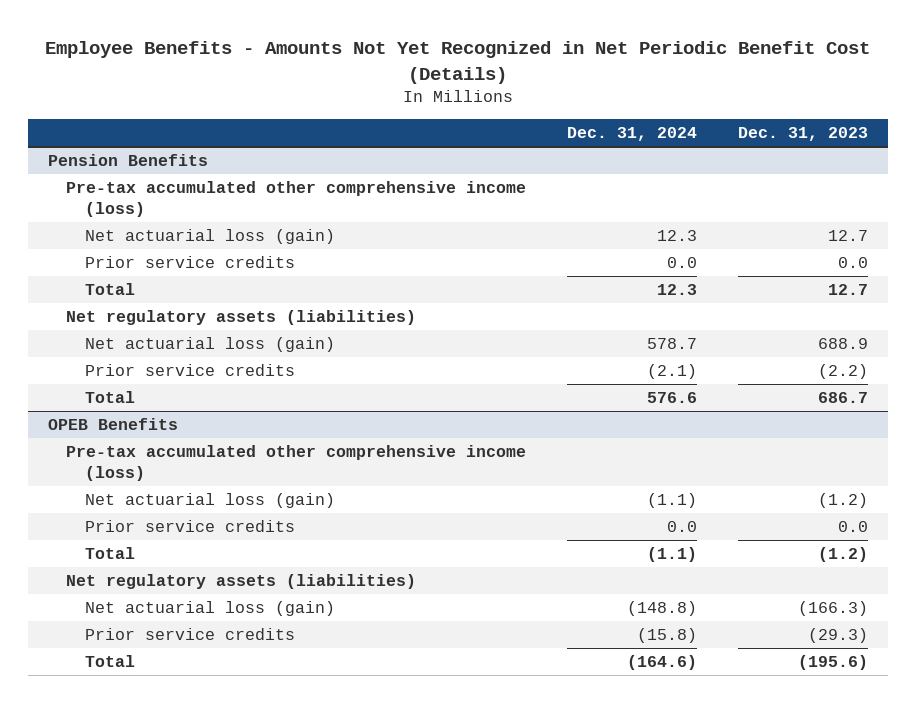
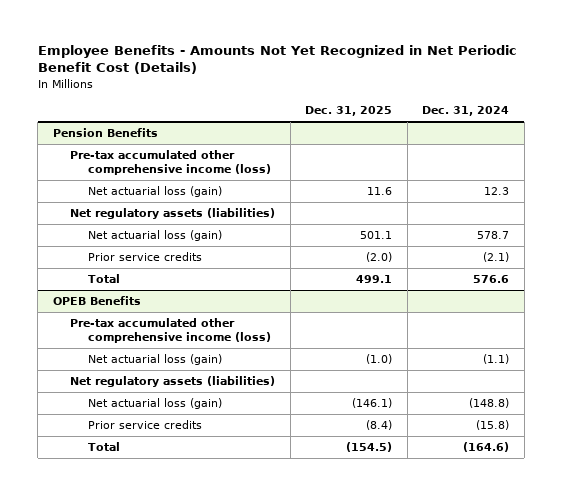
[737,127,868,142] Dec. 31, 2023 -> none
none -> [305,106,393,117] Dec. 31, 2025
[84,256,295,269] Prior service credits -> none
[84,283,135,296] Total -> none
[84,520,295,533] Prior service credits -> none
[84,547,135,560] Total -> none

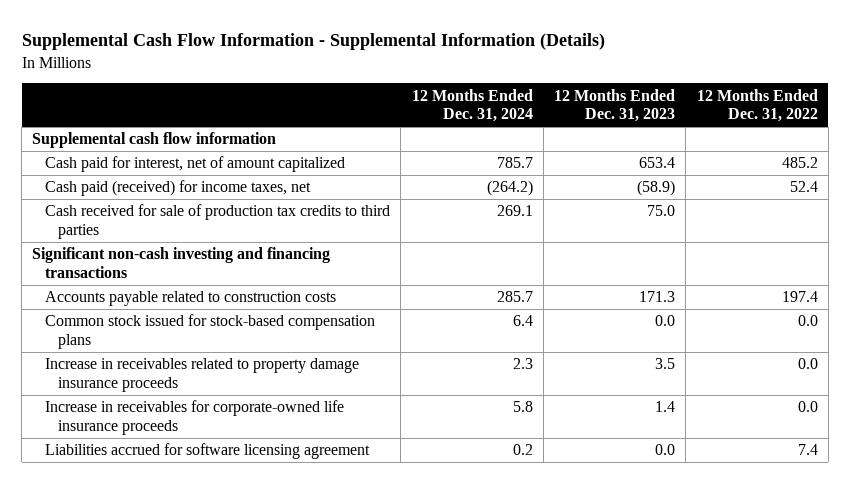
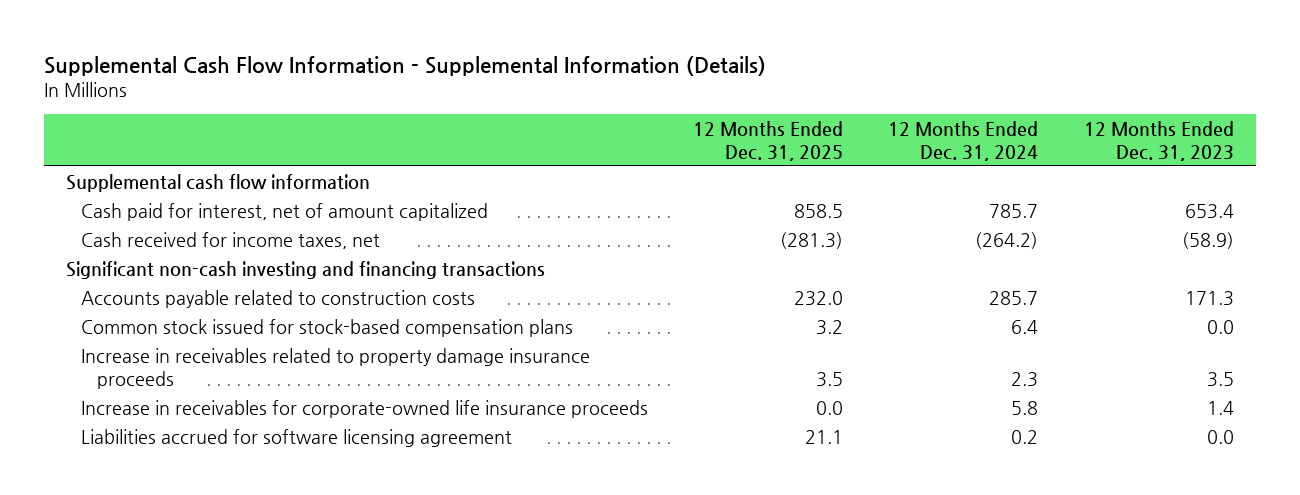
[696,88,818,123] 12 Months Ended Dec. 31, 2022 -> none
none -> [693,120,844,161] 12 Months Ended Dec. 31, 2025
[45,204,391,239] Cash received for sale of production tax credits to third parties -> none
[45,180,312,197] Cash paid (received) for income taxes, net -> [81,231,381,249] Cash received for income taxes, net

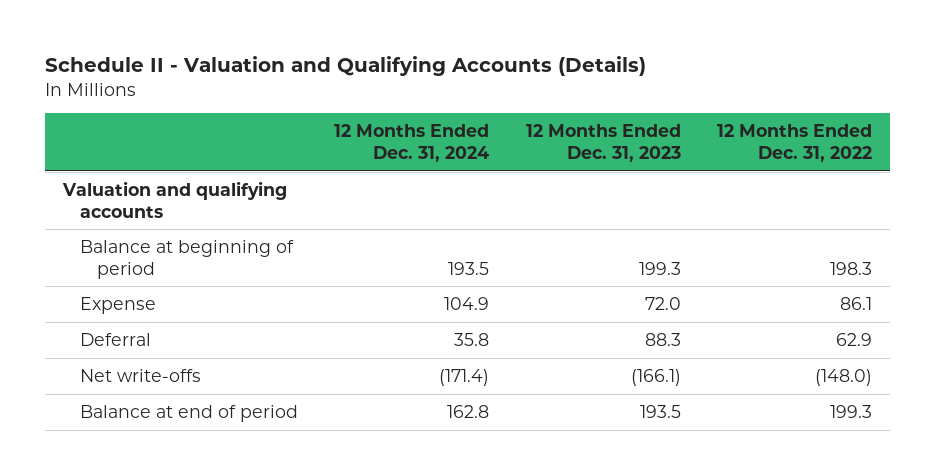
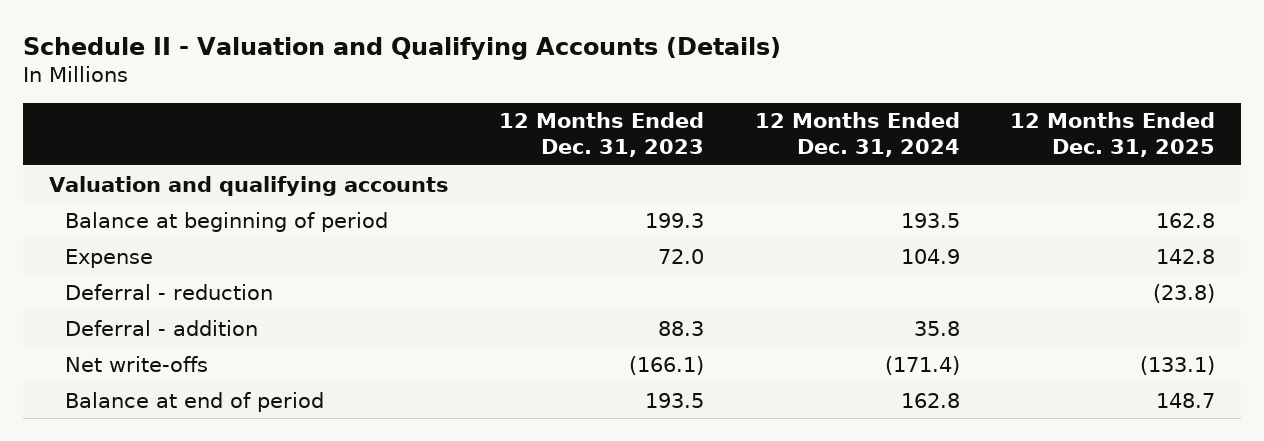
[716,124,872,163] 12 Months Ended Dec. 31, 2022 -> none
none -> [1010,112,1216,158] 12 Months Ended Dec. 31, 2025
none -> [64,283,273,300] Deferral - reduction
[79,332,151,346] Deferral -> [64,319,258,336] Deferral - addition

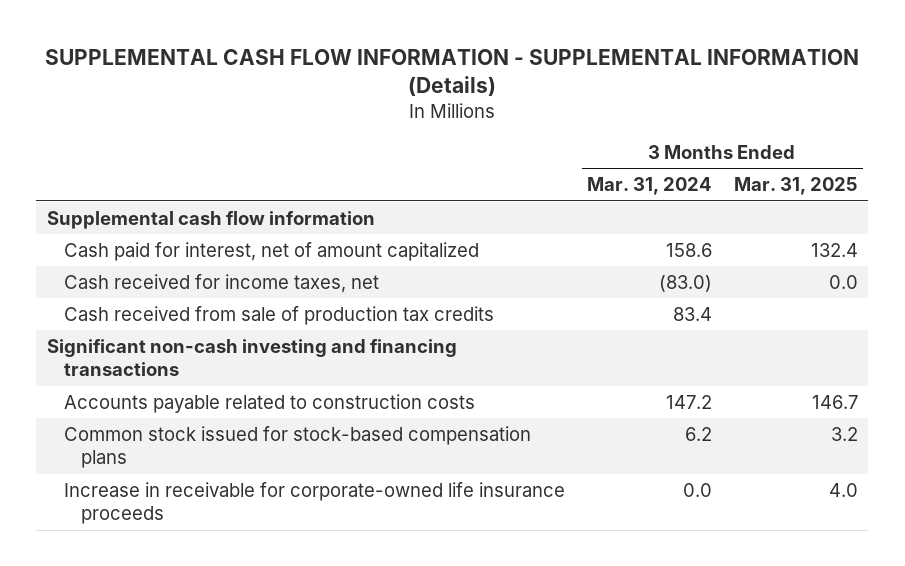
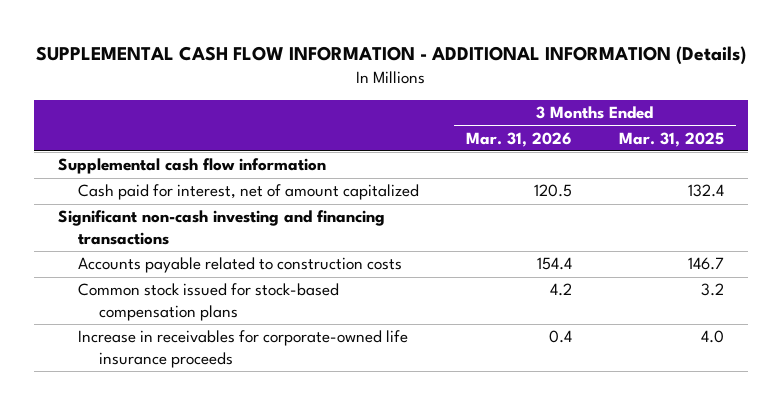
[45,48,860,97] SUPPLEMENTAL CASH FLOW INFORMATION - SUPPLEMENTAL INFORMATION (Details) -> [35,46,746,66] SUPPLEMENTAL CASH FLOW INFORMATION - ADDITIONAL INFORMATION (Details)
[587,177,713,196] Mar. 31, 2024 -> none
none -> [466,131,573,147] Mar. 31, 2026
[64,273,380,293] Cash received for income taxes, net -> none
[64,305,495,325] Cash received from sale of production tax credits -> none
[64,481,566,525] Increase in receivable for corporate-owned life insurance proceeds -> [78,330,409,368] Increase in receivables for corporate-owned life insurance proceeds

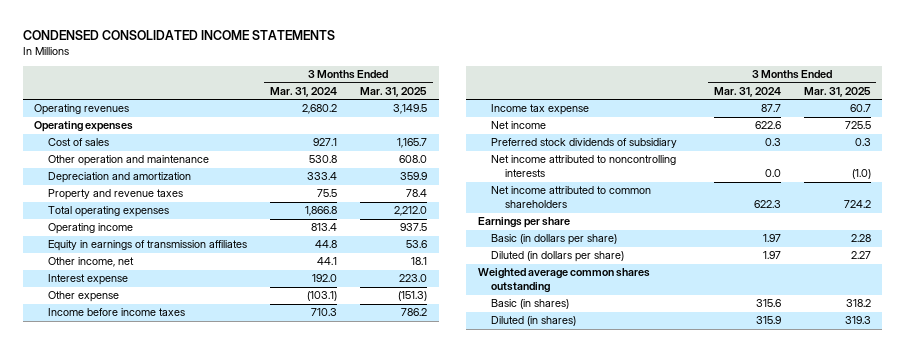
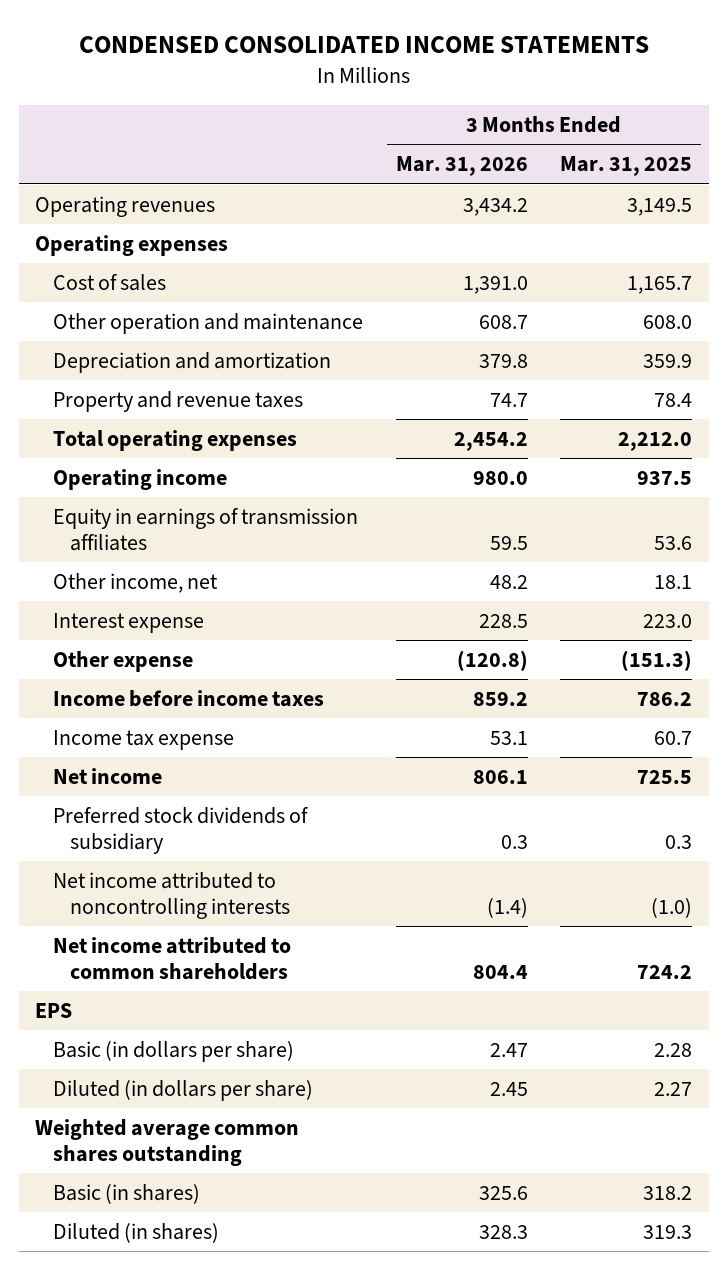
[269,87,337,98] Mar. 31, 2024 -> none
none -> [395,156,528,177] Mar. 31, 2026
[477,217,570,229] Earnings per share -> [35,1002,73,1018] EPS

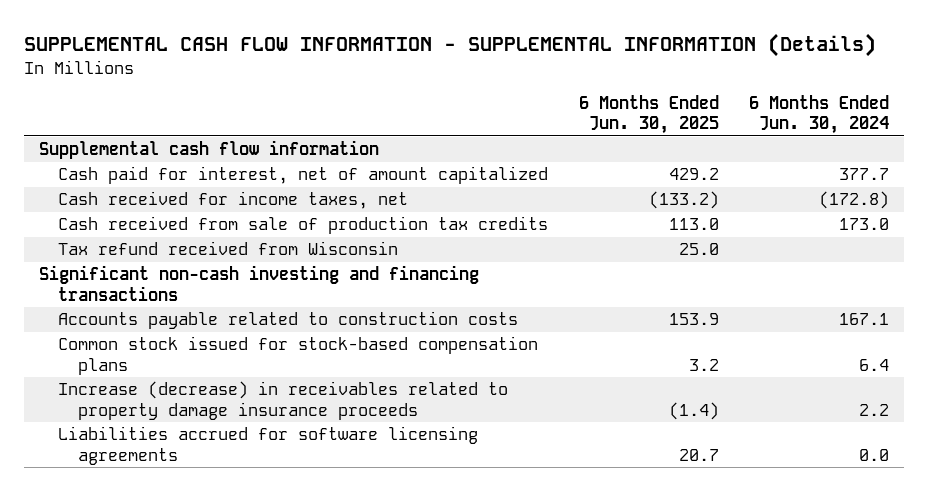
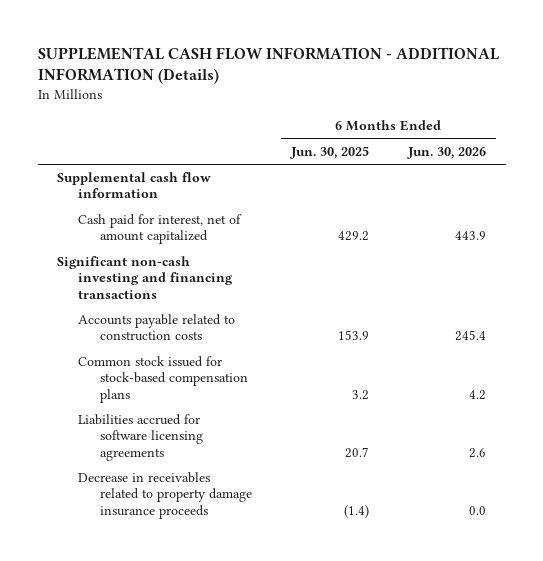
[24,32,877,57] SUPPLEMENTAL CASH FLOW INFORMATION - SUPPLEMENTAL INFORMATION (Details) -> [37,46,499,85] SUPPLEMENTAL CASH FLOW INFORMATION - ADDITIONAL INFORMATION (Details)
[748,95,889,135] 6 Months Ended Jun. 30, 2024 -> none
none -> [406,146,486,159] Jun. 30, 2026
[58,191,409,210] Cash received for income taxes, net -> none
[58,216,549,235] Cash received from sale of production tax credits -> none
[58,241,399,256] Tax refund received from Wisconsin -> none
[58,381,509,420] Increase (decrease) in receivables related to property damage insurance proceeds -> none
none -> [78,472,252,519] Decrease in receivables related to property damage insurance proceeds

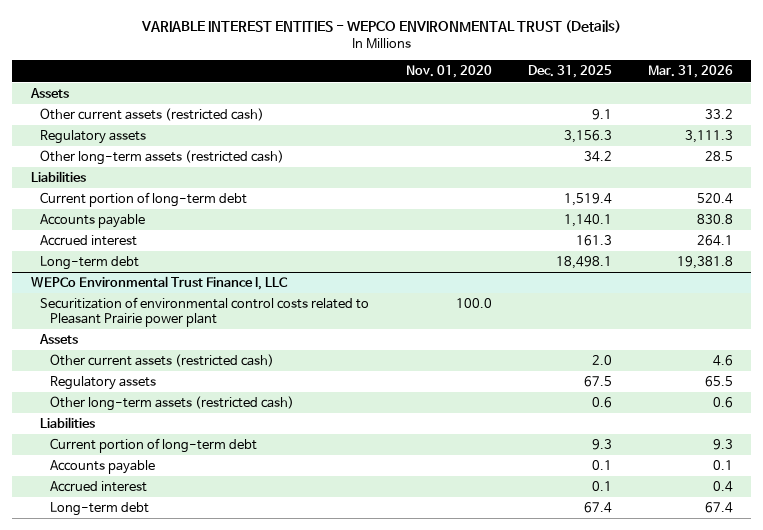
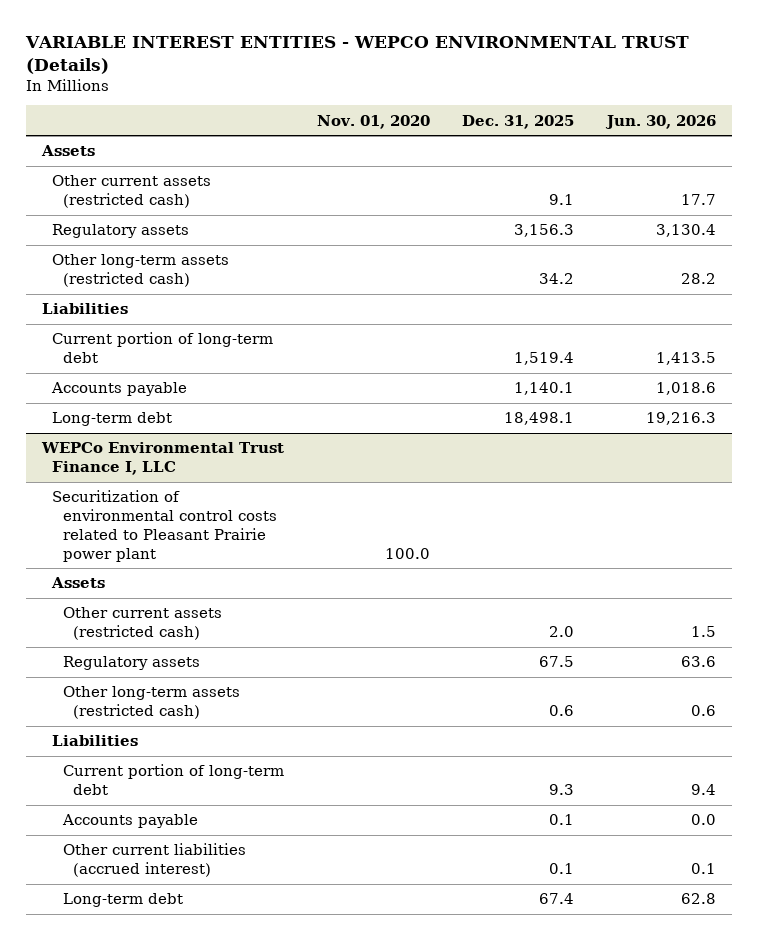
[647,65,733,79] Mar. 31, 2026 -> none
none -> [604,114,716,129] Jun. 30, 2026
[40,235,138,247] Accrued interest -> none
[50,481,148,493] Accrued interest -> [62,843,246,878] Other current liabilities (accrued interest)

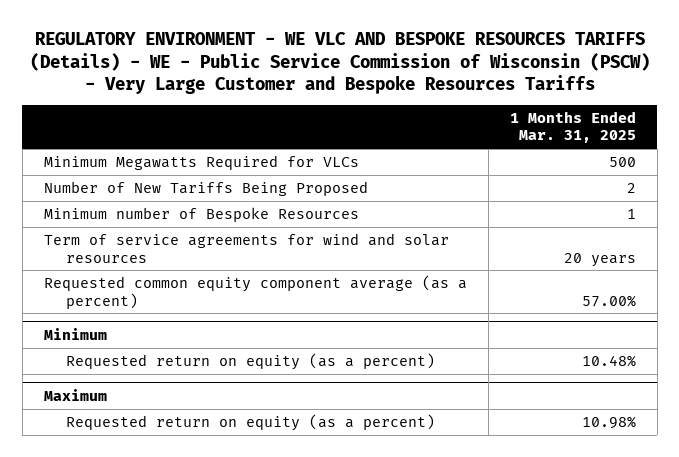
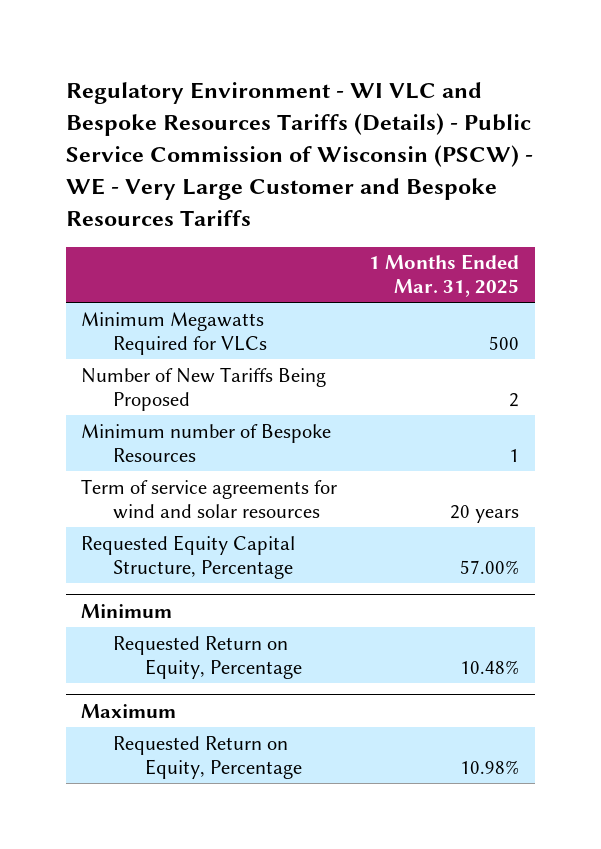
[29,31,650,95] REGULATORY ENVIRONMENT - WE VLC AND BESPOKE RESOURCES TARIFFS (Details) - WE - Public Service Commission of Wisconsin (PSCW) - Very Large Customer and Bespoke Resources Tariffs -> [65,81,533,226] Regulatory Environment - WI VLC and Bespoke Resources Tariffs (Details) - Public Service Commission of Wisconsin (PSCW) - WE - Very Large Customer and Bespoke Resources Tariffs
[43,275,467,309] Requested common equity component average (as a percent) -> [81,534,296,579] Requested Equity Capital Structure, Percentage
[65,353,435,371] Requested return on equity (as a percent) -> [113,635,302,679] Requested Return on Equity, Percentage
[65,414,435,432] Requested return on equity (as a percent) -> [113,735,302,779] Requested Return on Equity, Percentage

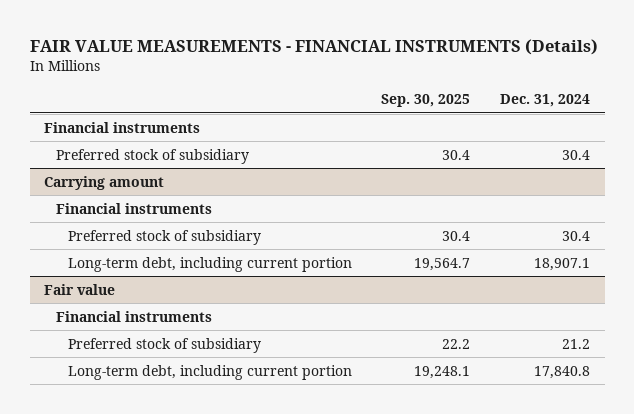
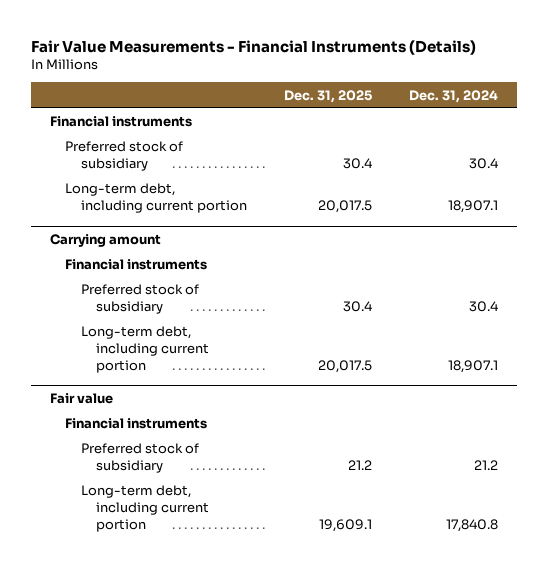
[29,38,598,55] FAIR VALUE MEASUREMENTS - FINANCIAL INSTRUMENTS (Details) -> [31,39,477,55] Fair Value Measurements - Financial Instruments (Details)
[381,94,471,108] Sep. 30, 2025 -> none
none -> [283,89,372,103] Dec. 31, 2025
none -> [65,183,247,213] Long-term debt, including current portion

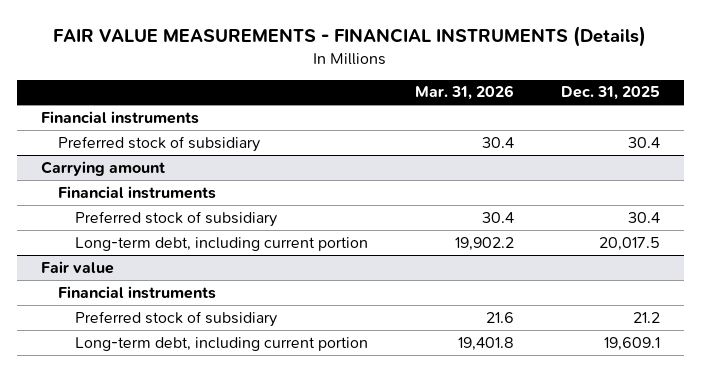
[31,39,477,55] Fair Value Measurements - Financial Instruments (Details) -> [53,26,647,48] FAIR VALUE MEASUREMENTS - FINANCIAL INSTRUMENTS (Details)
[409,89,499,103] Dec. 31, 2024 -> none
none -> [414,85,514,101] Mar. 31, 2026
[65,183,247,213] Long-term debt, including current portion -> none

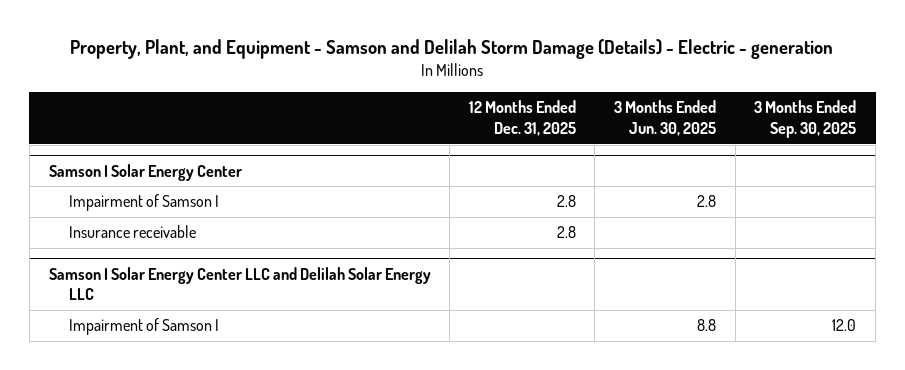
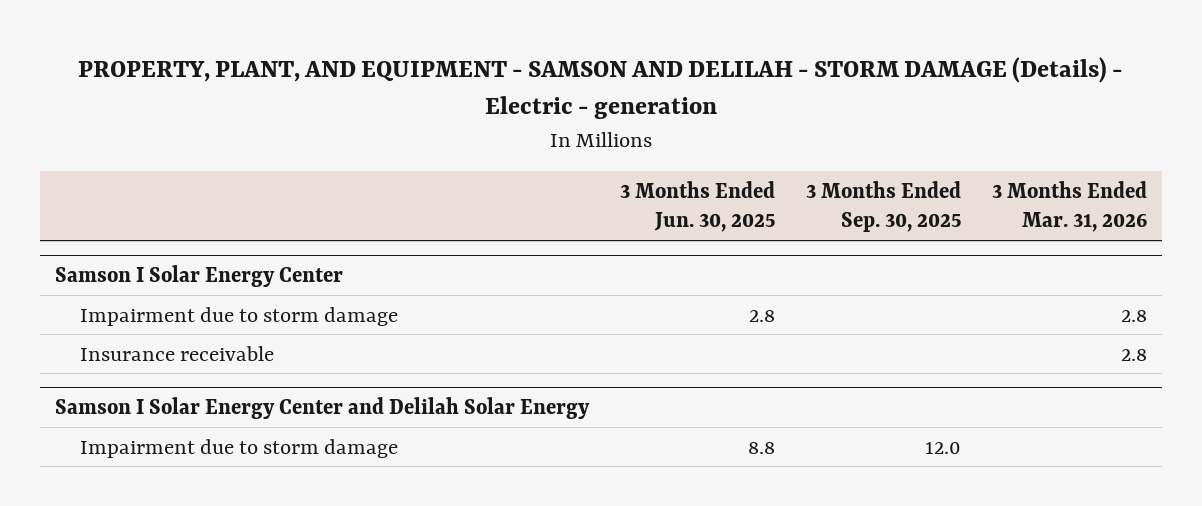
[70,39,834,60] Property, Plant, and Equipment - Samson and Delilah Storm Damage (Details) - Electric - generation -> [78,57,1124,120] PROPERTY, PLANT, AND EQUIPMENT - SAMSON AND DELILAH - STORM DAMAGE (Details) - Electric - generation
[468,100,576,137] 12 Months Ended Dec. 31, 2025 -> none
none -> [992,180,1148,233] 3 Months Ended Mar. 31, 2026
[69,194,220,212] Impairment of Samson I -> [79,306,398,326] Impairment due to storm damage
[48,266,431,301] Samson I Solar Energy Center LLC and Delilah Solar Energy LLC -> [55,397,591,420] Samson I Solar Energy Center and Delilah Solar Energy
[69,318,220,336] Impairment of Samson I -> [79,438,398,458] Impairment due to storm damage

